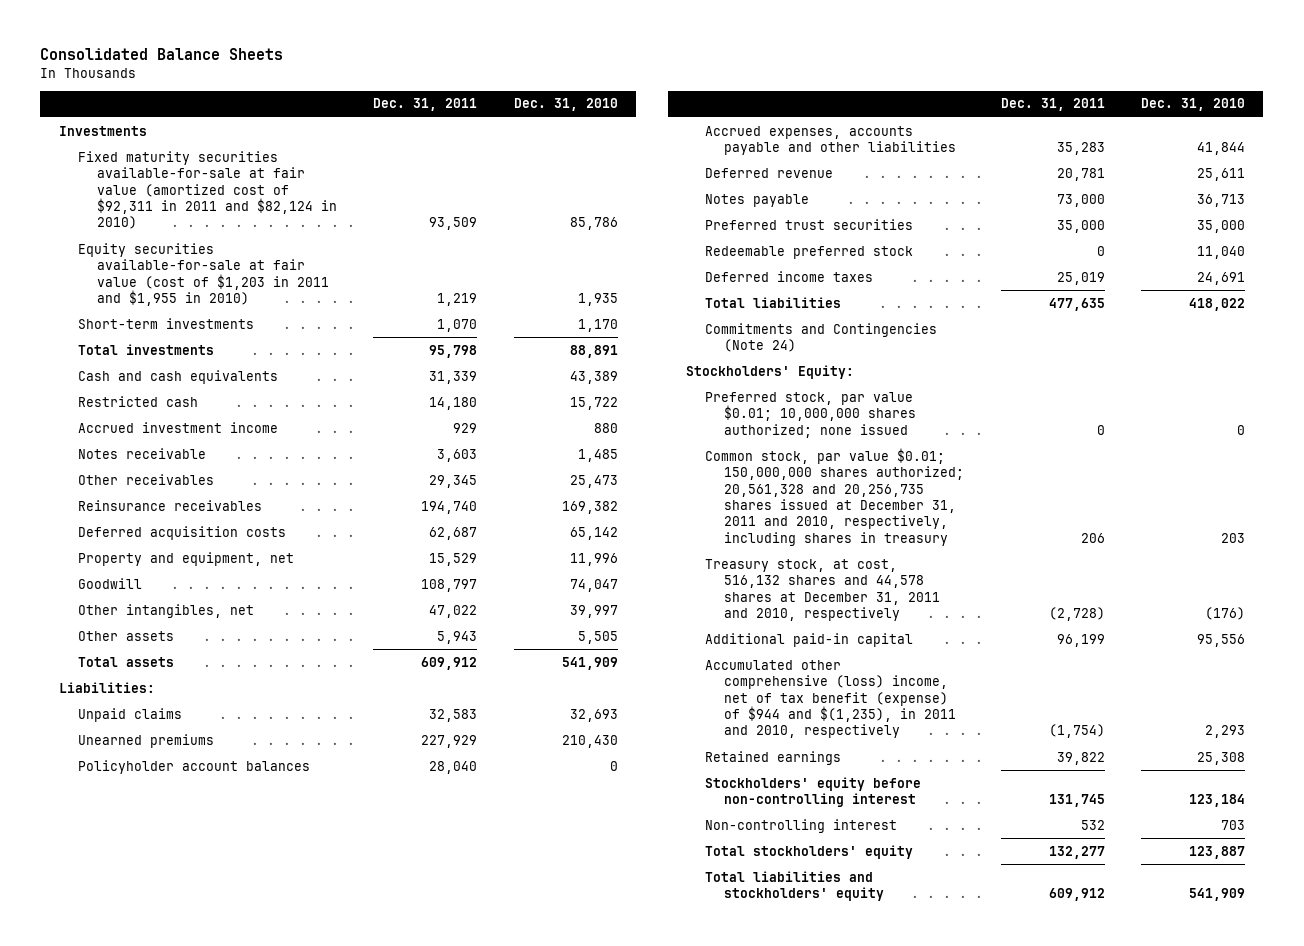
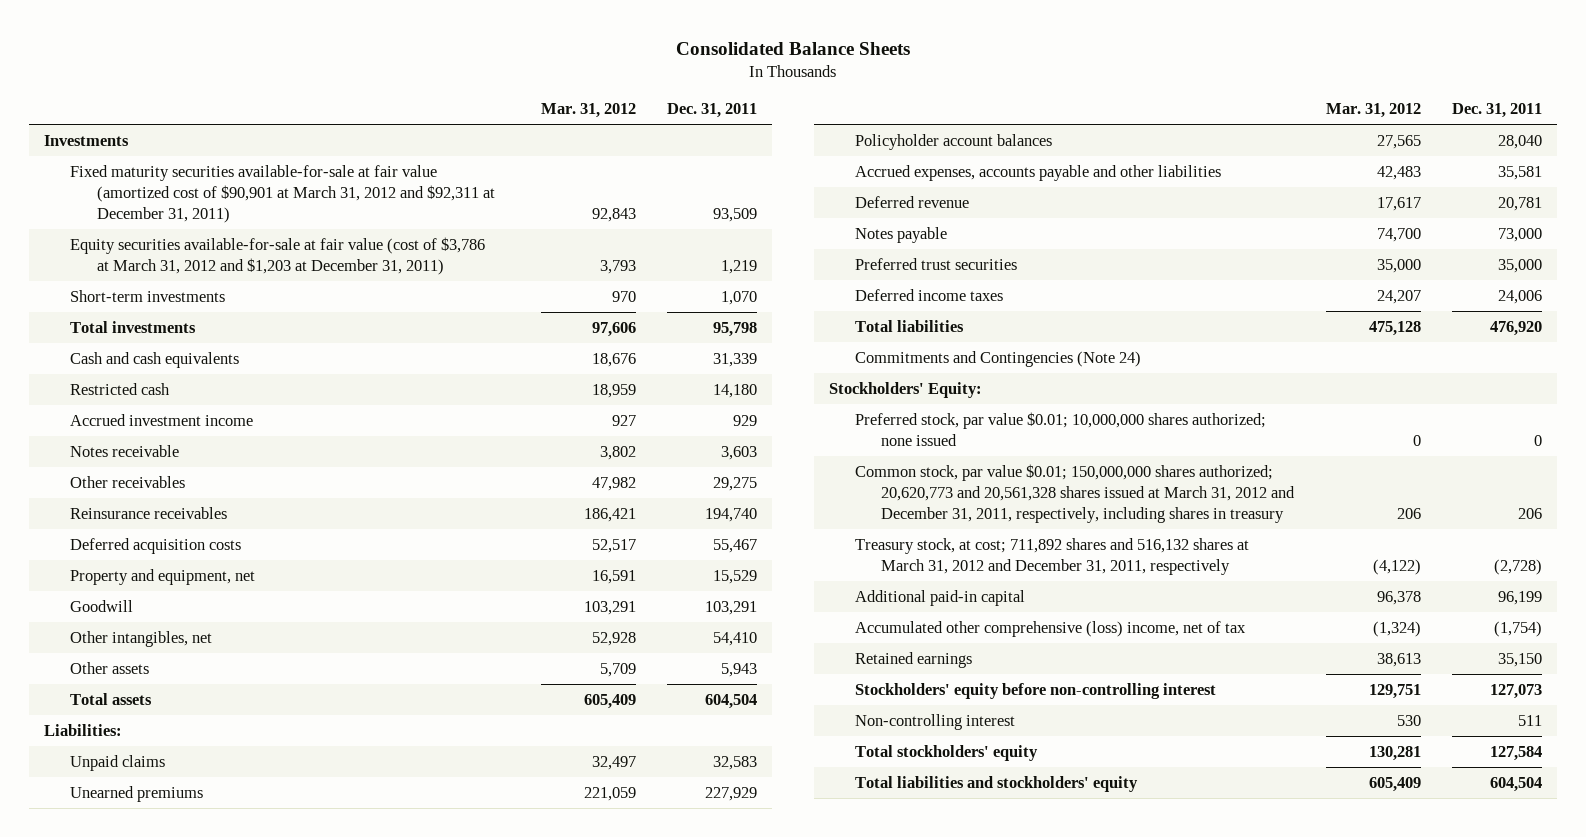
[513,98,618,112] Dec. 31, 2010 -> none
none -> [540,103,636,119] Mar. 31, 2012
[77,150,337,230] Fixed maturity securities available-for-sale at fair value (amortized cost of $92,311 in 2011 and $82,124 in 2010) -> [70,164,495,223] Fixed maturity securities available-for-sale at fair value (amortized cost of $90,901 at March 31, 2012 and $92,311 at December 31, 2011)
[77,242,329,306] Equity securities available-for-sale at fair value (cost of $1,203 in 2011 and $1,955 in 2010) -> [70,236,486,275] Equity securities available-for-sale at fair value (cost of $3,786 at March 31, 2012 and $1,203 at December 31, 2011)
[429,474,478,488] 29,345 -> [712,476,757,491] 29,275
[429,526,478,540] 62,687 -> [712,538,757,553] 55,467
[421,578,478,592] 108,797 -> [704,600,757,615] 103,291
[429,604,478,618] 47,022 -> [712,631,757,646] 54,410
[421,656,478,670] 609,912 -> [704,693,757,709] 604,504
[1056,142,1105,156] 35,283 -> [1497,165,1542,180] 35,581
[705,245,914,259] Redeemable preferred stock -> none
[1056,271,1105,285] 25,019 -> [1497,289,1542,304] 24,006
[1048,297,1105,311] 477,635 -> [1489,320,1542,336] 476,920
[705,447,965,546] Common stock, par value $0.01; 150,000,000 shares authorized; 20,561,328 and 20,256,735 shares issued at December 31, 2011 and 2010, respectively, including shares in treasury -> [855,463,1296,523] Common stock, par value $0.01; 150,000,000 shares authorized; 20,620,773 and 20,561,328 shares issued at March 31, 2012 and December 31, 2011, respectively, including shares in treasury
[705,558,941,621] Treasury stock, at cost, 516,132 shares and 44,578 shares at December 31, 2011 and 2010, respectively -> [855,537,1250,575] Treasury stock, at cost; 711,892 shares and 516,132 shares at March 31, 2012 and December 31, 2011, respectively
[705,659,957,739] Accumulated other comprehensive (loss) income, net of tax benefit (expense) of $944 and $(1,235), in 2011 and 2010, respectively -> [855,620,1247,637] Accumulated other comprehensive (loss) income, net of tax
[1056,751,1105,765] 39,822 -> [1497,652,1542,667] 35,150
[1048,794,1105,808] 131,745 -> [1489,683,1542,699] 127,073
[1080,819,1105,830] 532 -> [1517,714,1542,726] 511
[1048,845,1105,859] 132,277 -> [1489,745,1542,761] 127,584
[1048,888,1105,902] 609,912 -> [1489,776,1542,792] 604,504

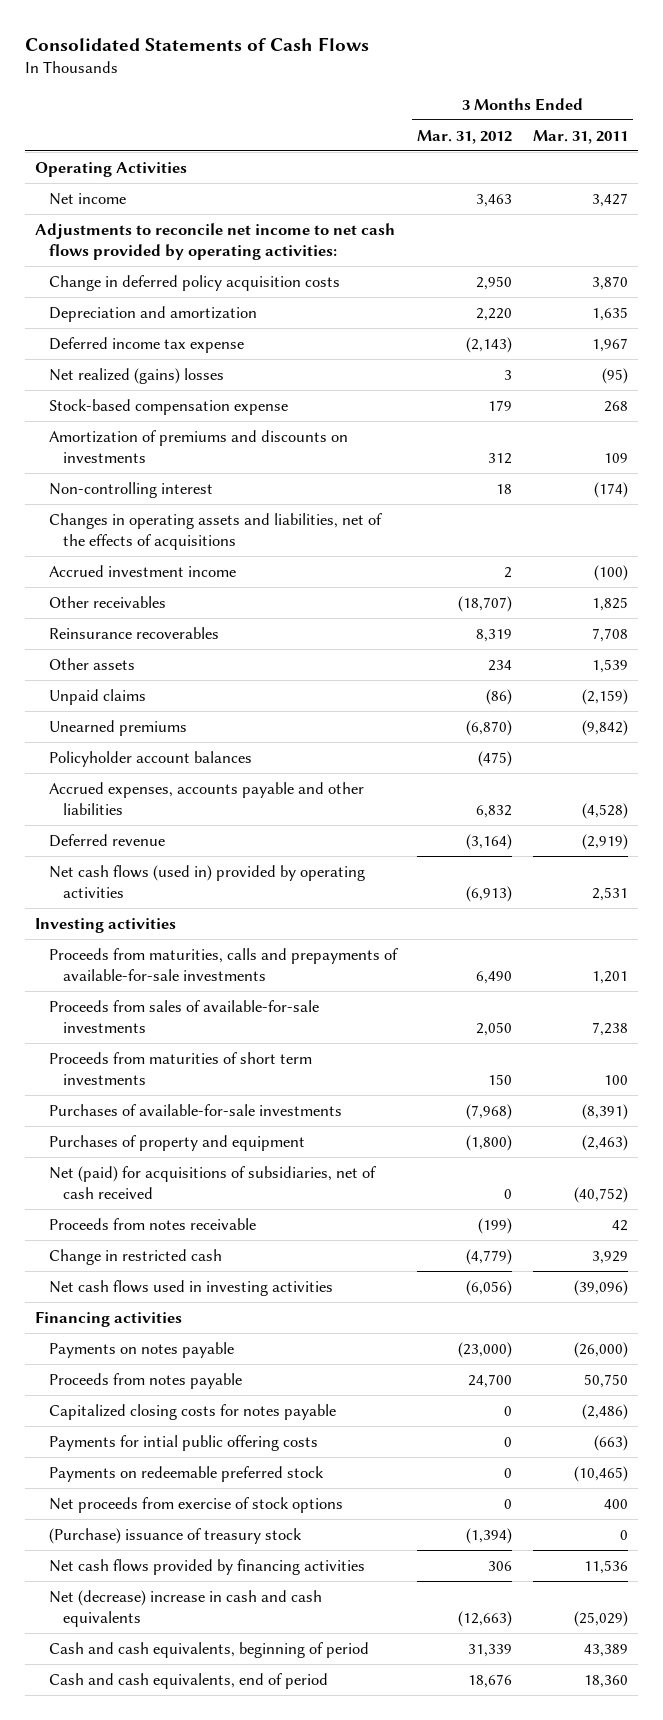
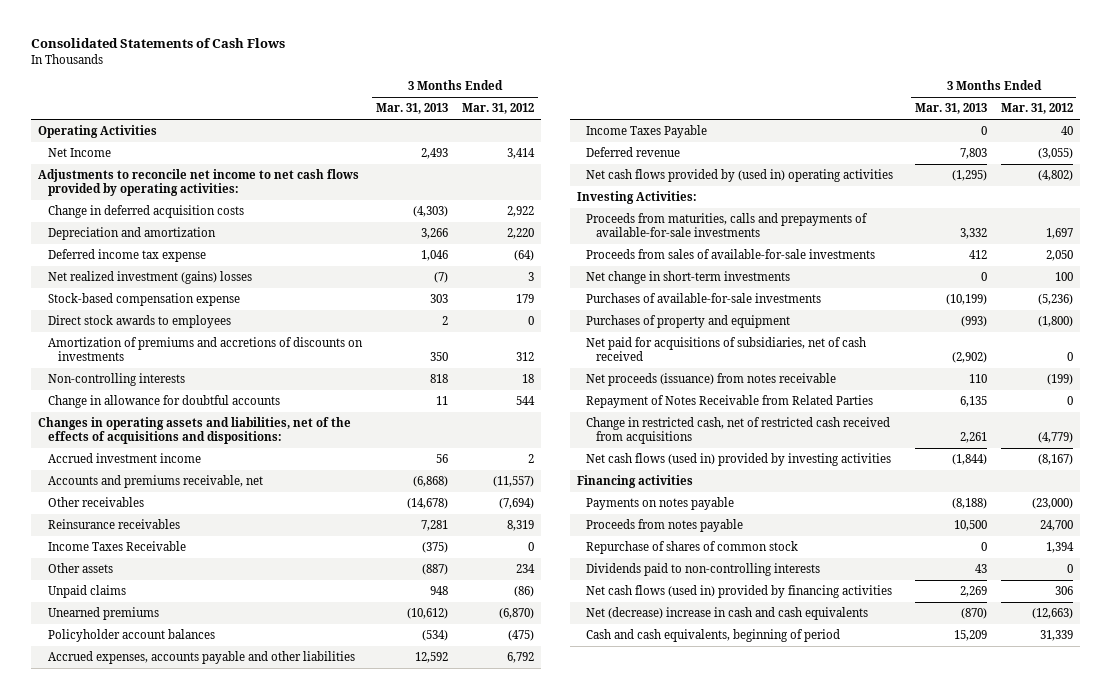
[532,129,628,144] Mar. 31, 2011 -> none
none -> [375,103,448,115] Mar. 31, 2013
[49,192,127,205] Net income -> [47,148,111,158] Net Income
[476,193,513,207] 3,463 -> [507,148,536,160] 3,414
[49,274,341,291] Change in deferred policy acquisition costs -> [47,205,244,219] Change in deferred acquisition costs
[476,275,513,290] 2,950 -> [507,206,535,218] 2,922
[466,336,513,353] (2,143) -> [514,250,535,262] (64)
[49,367,225,384] Net realized (gains) losses -> [47,271,252,285] Net realized investment (gains) losses
none -> [47,315,231,329] Direct stock awards to employees
[49,429,349,463] Amortization of premiums and discounts on investments -> [47,337,363,361] Amortization of premiums and accretions of discounts on investments
[49,481,214,498] Non-controlling interest -> [47,373,185,387] Non-controlling interests
none -> [47,395,280,409] Change in allowance for doubtful accounts
[49,512,383,550] Changes in operating assets and liabilities, net of the effects of acquisitions -> [37,417,351,444] Changes in operating assets and liabilities, net of the effects of acquisitions and dispositions:
none -> [47,475,263,489] Accounts and premiums receivable, net
[458,595,513,612] (18,707) -> [499,498,535,510] (7,694)
[49,626,220,639] Reinsurance recoverables -> [47,519,180,530] Reinsurance receivables
none -> [47,541,186,552] Income Taxes Receivable
[476,804,513,818] 6,832 -> [507,652,535,664] 6,792
none -> [586,125,708,139] Income Taxes Payable
[466,833,513,850] (3,164) -> [1037,148,1073,160] (3,055)
[49,864,366,898] Net cash flows (used in) provided by operating activities -> [586,169,894,183] Net cash flows provided by (used in) operating activities
[466,885,513,902] (6,913) -> [1037,170,1073,182] (4,802)
[35,917,177,933] Investing activities -> [576,191,697,205] Investing Activities:
[476,970,513,984] 6,490 -> [1045,227,1073,239] 1,697
[49,1051,313,1085] Proceeds from maturities of short term investments -> [586,271,791,285] Net change in short-term investments
[488,1073,513,1085] 150 -> [1054,272,1073,282] 100
[466,1103,513,1120] (7,968) -> [1037,294,1073,306] (5,236)
[49,1165,377,1199] Net (paid) for acquisitions of subsidiaries, net of cash received -> [586,337,867,361] Net paid for acquisitions of subsidiaries, net of cash received
[49,1217,257,1230] Proceeds from notes receivable -> [586,373,837,387] Net proceeds (issuance) from notes receivable
none -> [586,395,874,409] Repayment of Notes Receivable from Related Parties
[49,1248,223,1265] Change in restricted cash -> [586,417,891,444] Change in restricted cash, net of restricted cash received from acquisitions
[49,1279,334,1296] Net cash flows used in investing activities -> [586,453,892,467] Net cash flows (used in) provided by investing activities
[466,1279,513,1296] (6,056) -> [1037,454,1073,466] (8,167)
[49,1403,337,1420] Capitalized closing costs for notes payable -> none
[49,1434,319,1451] Payments for intial public offering costs -> none
[49,1465,325,1482] Payments on redeemable preferred stock -> none
[49,1496,344,1513] Net proceeds from exercise of stock options -> none
[49,1527,303,1544] (Purchase) issuance of treasury stock -> none
none -> [586,541,799,555] Repurchase of shares of common stock
none -> [586,563,821,577] Dividends paid to non-controlling interests
[49,1558,366,1575] Net cash flows provided by financing activities -> [586,585,893,599] Net cash flows (used in) provided by financing activities
[49,1672,329,1689] Cash and cash equivalents, end of period -> none

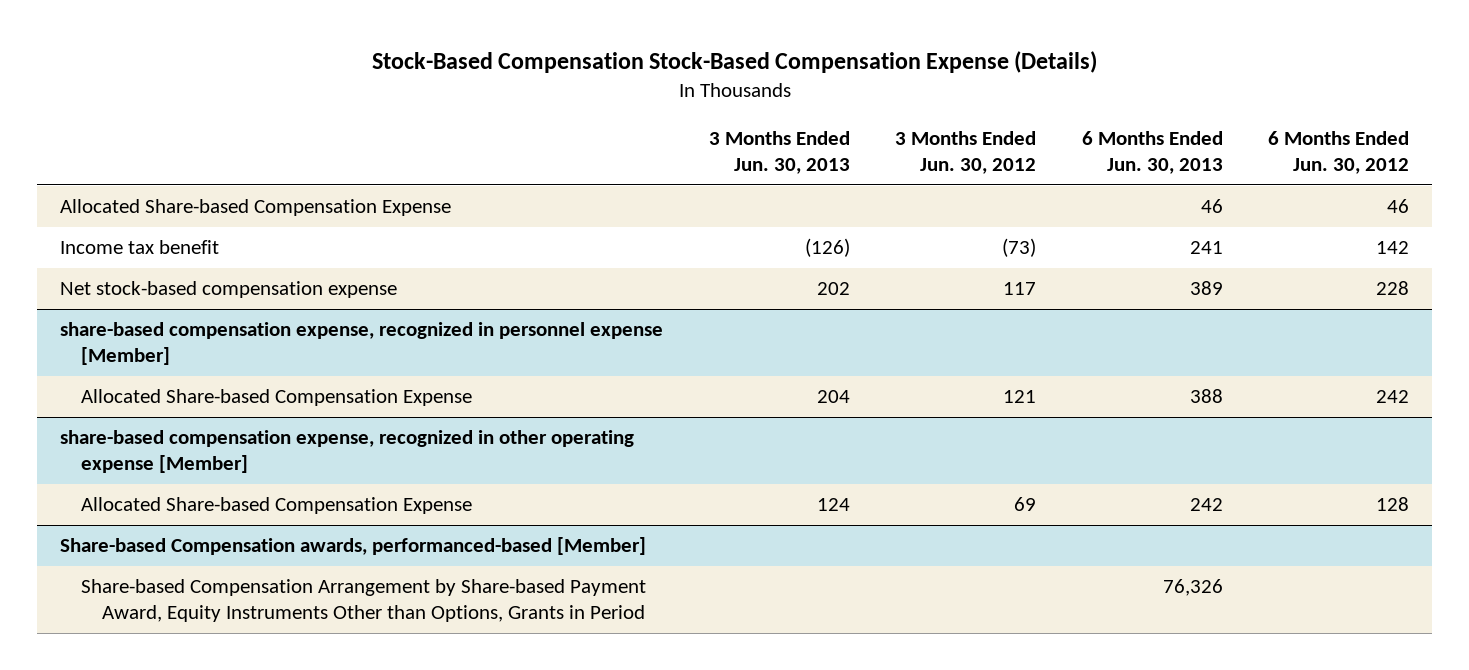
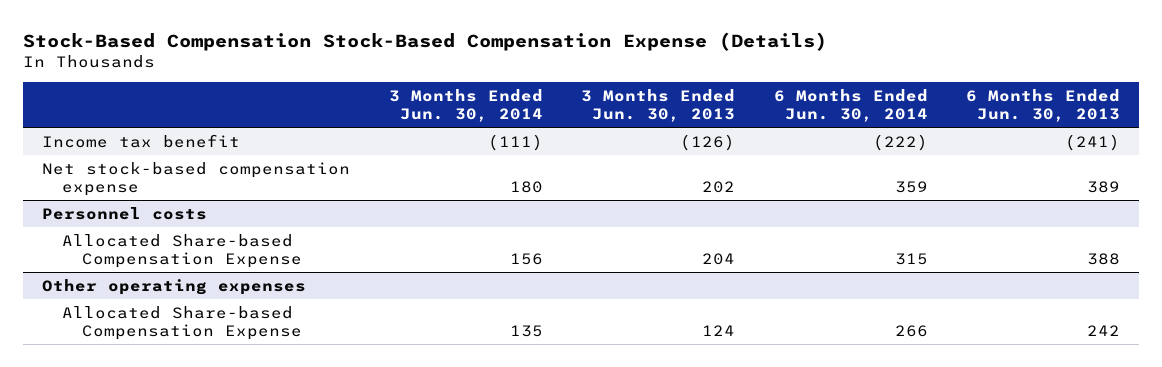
[895,131,1037,174] 3 Months Ended Jun. 30, 2012 -> none
[1268,131,1410,174] 6 Months Ended Jun. 30, 2012 -> none
none -> [388,88,543,122] 3 Months Ended Jun. 30, 2014
none -> [773,88,928,122] 6 Months Ended Jun. 30, 2014
[60,199,452,217] Allocated Share-based Compensation Expense -> none
[1189,241,1223,255] 241 -> [1065,133,1121,151] (241)
[60,322,664,365] share-based compensation expense, recognized in personnel expense [Member] -> none
none -> [42,206,208,220] Personnel costs
[60,430,635,473] share-based compensation expense, recognized in other operating expense [Member] -> none
none -> [42,278,307,295] Other operating expenses
[60,537,647,556] Share-based Compensation awards, performanced-based [Member] -> none
[80,579,646,622] Share-based Compensation Arrangement by Share-based Payment Award, Equity Instruments Other than Options, Grants in Period -> none

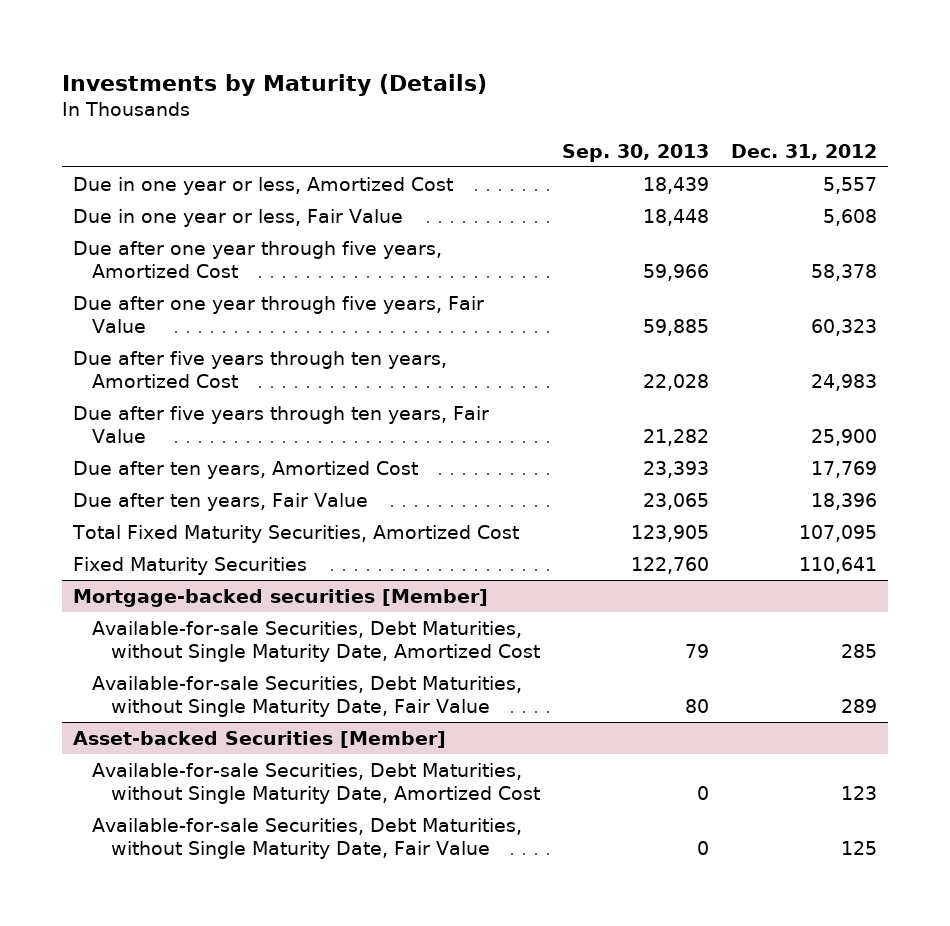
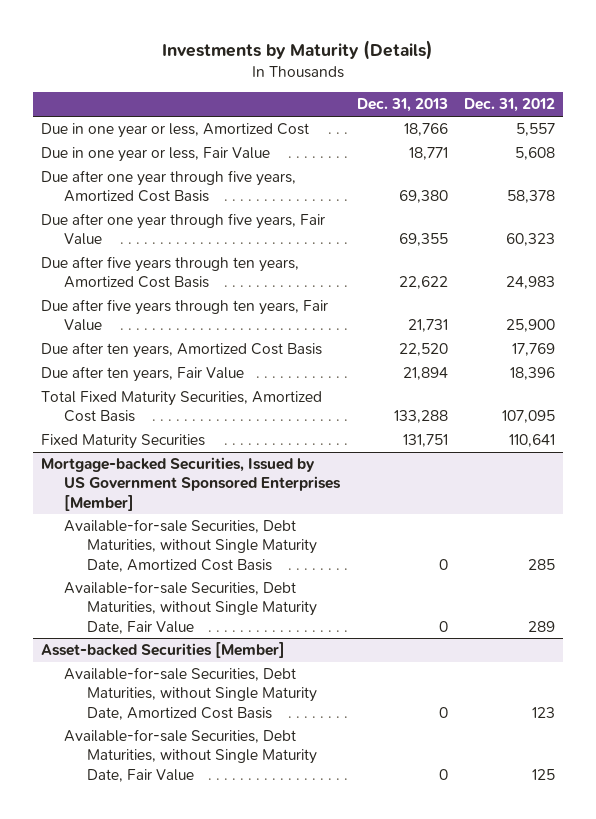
[562,143,710,162] Sep. 30, 2013 -> none
none -> [356,98,448,113] Dec. 31, 2013
[73,240,443,278] Due after one year through five years, Amortized Cost -> [41,170,297,203] Due after one year through five years, Amortized Cost Basis
[73,350,448,388] Due after five years through ten years, Amortized Cost -> [41,256,300,289] Due after five years through ten years, Amortized Cost Basis
[73,460,419,479] Due after ten years, Amortized Cost -> [41,342,323,359] Due after ten years, Amortized Cost Basis
[72,524,520,543] Total Fixed Maturity Securities, Amortized Cost -> [41,391,323,423] Total Fixed Maturity Securities, Amortized Cost Basis
[73,588,489,607] Mortgage-backed securities [Member] -> none
none -> [41,457,342,511] Mortgage-backed Securities, Issued by US Government Sponsored Enterprises [Member]
[91,620,540,662] Available-for-sale Securities, Debt Maturities, without Single Maturity Date, Amortized Cost -> [64,519,318,572] Available-for-sale Securities, Debt Maturities, without Single Maturity Date, Amortized Cost Basis
[91,762,540,804] Available-for-sale Securities, Debt Maturities, without Single Maturity Date, Amortized Cost -> [64,667,318,720] Available-for-sale Securities, Debt Maturities, without Single Maturity Date, Amortized Cost Basis

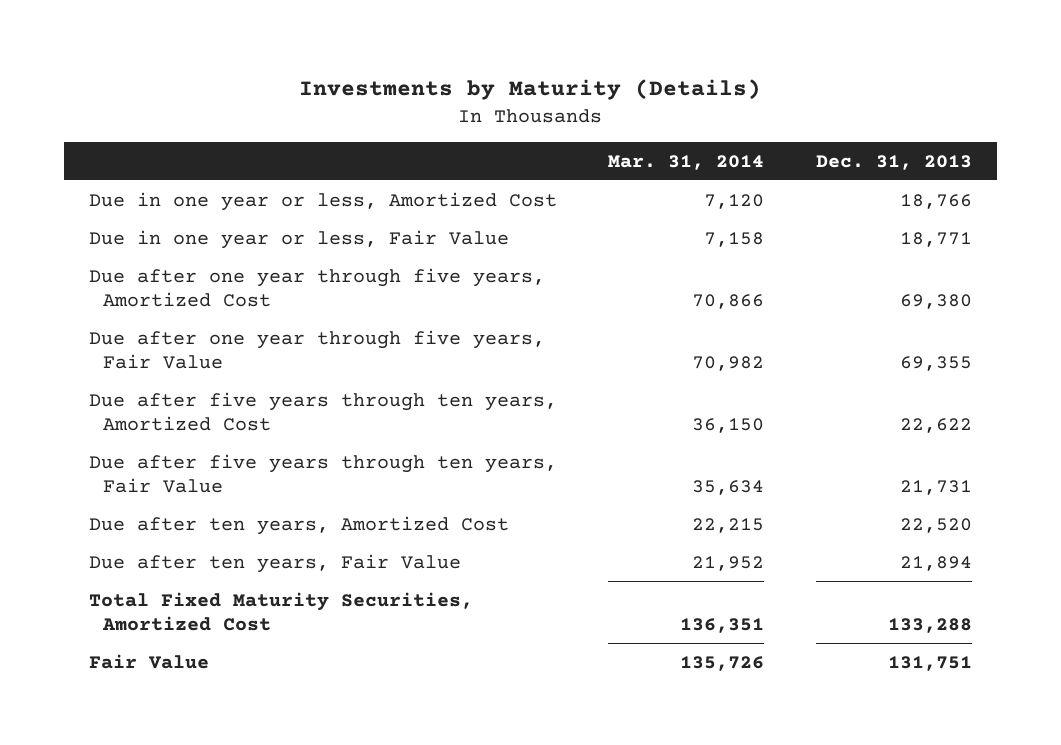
[464,98,556,113] Dec. 31, 2012 -> none
none -> [608,154,765,170] Mar. 31, 2014
[41,170,297,203] Due after one year through five years, Amortized Cost Basis -> [89,267,546,308] Due after one year through five years, Amortized Cost
[41,256,300,289] Due after five years through ten years, Amortized Cost Basis -> [89,391,558,432] Due after five years through ten years, Amortized Cost
[41,342,323,359] Due after ten years, Amortized Cost Basis -> [89,515,510,535] Due after ten years, Amortized Cost
[41,457,342,511] Mortgage-backed Securities, Issued by US Government Sponsored Enterprises [Member] -> none
[64,519,318,572] Available-for-sale Securities, Debt Maturities, without Single Maturity Date, Amortized Cost Basis -> none
[64,581,318,634] Available-for-sale Securities, Debt Maturities, without Single Maturity Date, Fair Value -> none
[41,642,286,659] Asset-backed Securities [Member] -> none
[64,667,318,720] Available-for-sale Securities, Debt Maturities, without Single Maturity Date, Amortized Cost Basis -> none
[64,729,318,782] Available-for-sale Securities, Debt Maturities, without Single Maturity Date, Fair Value -> none
[41,391,323,423] Total Fixed Maturity Securities, Amortized Cost Basis -> [89,591,474,632] Total Fixed Maturity Securities, Amortized Cost
[41,434,206,450] Fixed Maturity Securities -> [89,653,210,669] Fair Value

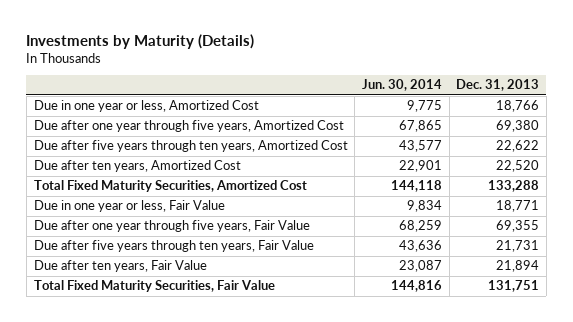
[608,154,765,170] Mar. 31, 2014 -> none
none -> [361,79,442,92] Jun. 30, 2014
[89,229,510,249] Due in one year or less, Fair Value -> [33,200,225,213] Due in one year or less, Fair Value
[89,329,546,370] Due after one year through five years, Fair Value -> [33,220,310,233] Due after one year through five years, Fair Value
[89,453,558,494] Due after five years through ten years, Fair Value -> [33,240,314,253] Due after five years through ten years, Fair Value
[89,553,462,573] Due after ten years, Fair Value -> [33,260,207,273] Due after ten years, Fair Value
[89,653,210,669] Fair Value -> [33,280,275,293] Total Fixed Maturity Securities, Fair Value

